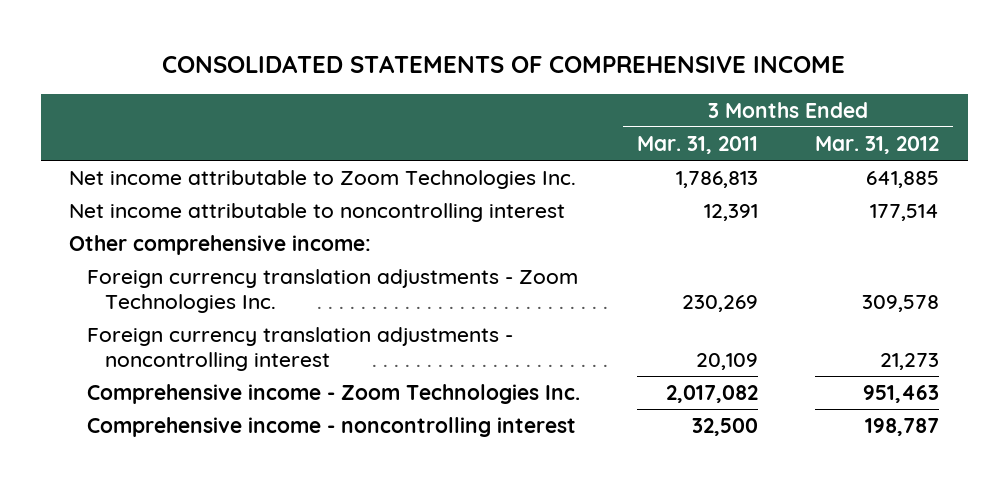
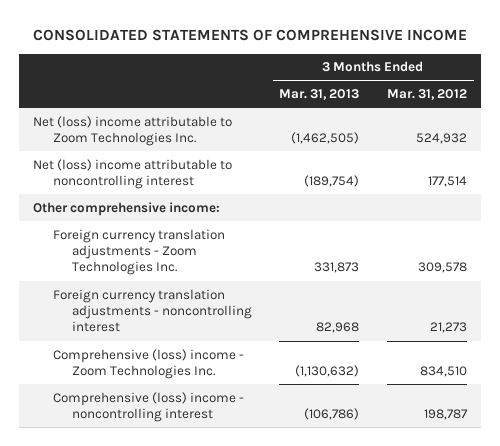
[637,135,759,154] Mar. 31, 2011 -> none
none -> [279,88,360,100] Mar. 31, 2013
[69,169,577,189] Net income attributable to Zoom Technologies Inc. -> [33,115,233,147] Net (loss) income attributable to Zoom Technologies Inc.
[866,170,940,188] 641,885 -> [415,133,467,145] 524,932
[69,202,566,222] Net income attributable to noncontrolling interest -> [33,158,233,190] Net (loss) income attributable to noncontrolling interest
[86,383,580,404] Comprehensive income - Zoom Technologies Inc. -> [52,348,244,380] Comprehensive (loss) income - Zoom Technologies Inc.
[863,384,940,403] 951,463 -> [419,366,467,378] 834,510
[86,416,576,437] Comprehensive income - noncontrolling interest -> [52,391,244,423] Comprehensive (loss) income - noncontrolling interest

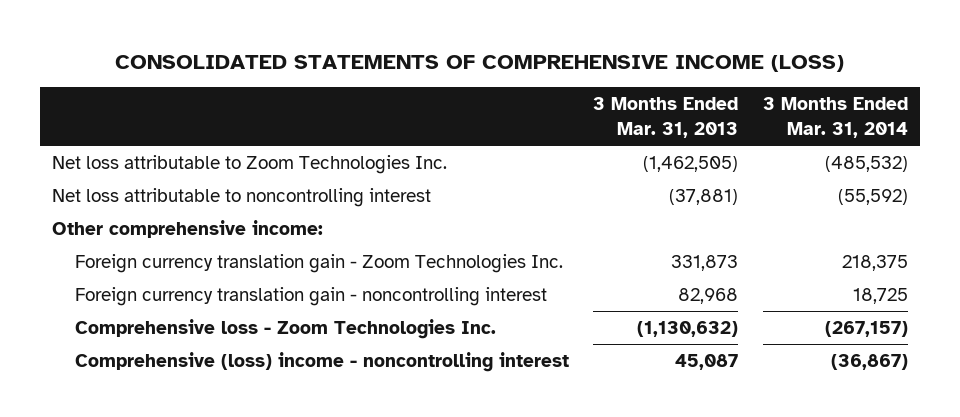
[33,29,468,42] CONSOLIDATED STATEMENTS OF COMPREHENSIVE INCOME -> [114,54,844,72] CONSOLIDATED STATEMENTS OF COMPREHENSIVE INCOME (LOSS)
[386,88,467,100] Mar. 31, 2012 -> none
none -> [762,97,908,138] 3 Months Ended Mar. 31, 2014
[33,115,233,147] Net (loss) income attributable to Zoom Technologies Inc. -> [52,155,448,175] Net loss attributable to Zoom Technologies Inc.
[33,158,233,190] Net (loss) income attributable to noncontrolling interest -> [52,188,432,208] Net loss attributable to noncontrolling interest
[304,175,360,188] (189,754) -> [669,189,739,206] (37,881)
[52,228,225,276] Foreign currency translation adjustments - Zoom Technologies Inc. -> [74,254,563,274] Foreign currency translation gain - Zoom Technologies Inc.
[52,288,252,333] Foreign currency translation adjustments - noncontrolling interest -> [74,287,547,307] Foreign currency translation gain - noncontrolling interest
[52,348,244,380] Comprehensive (loss) income - Zoom Technologies Inc. -> [74,319,496,340] Comprehensive loss - Zoom Technologies Inc.
[304,408,360,421] (106,786) -> [675,354,739,371] 45,087

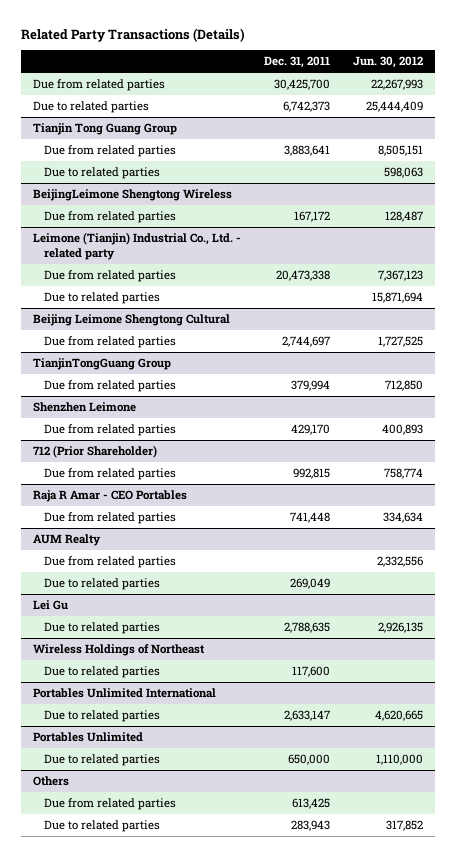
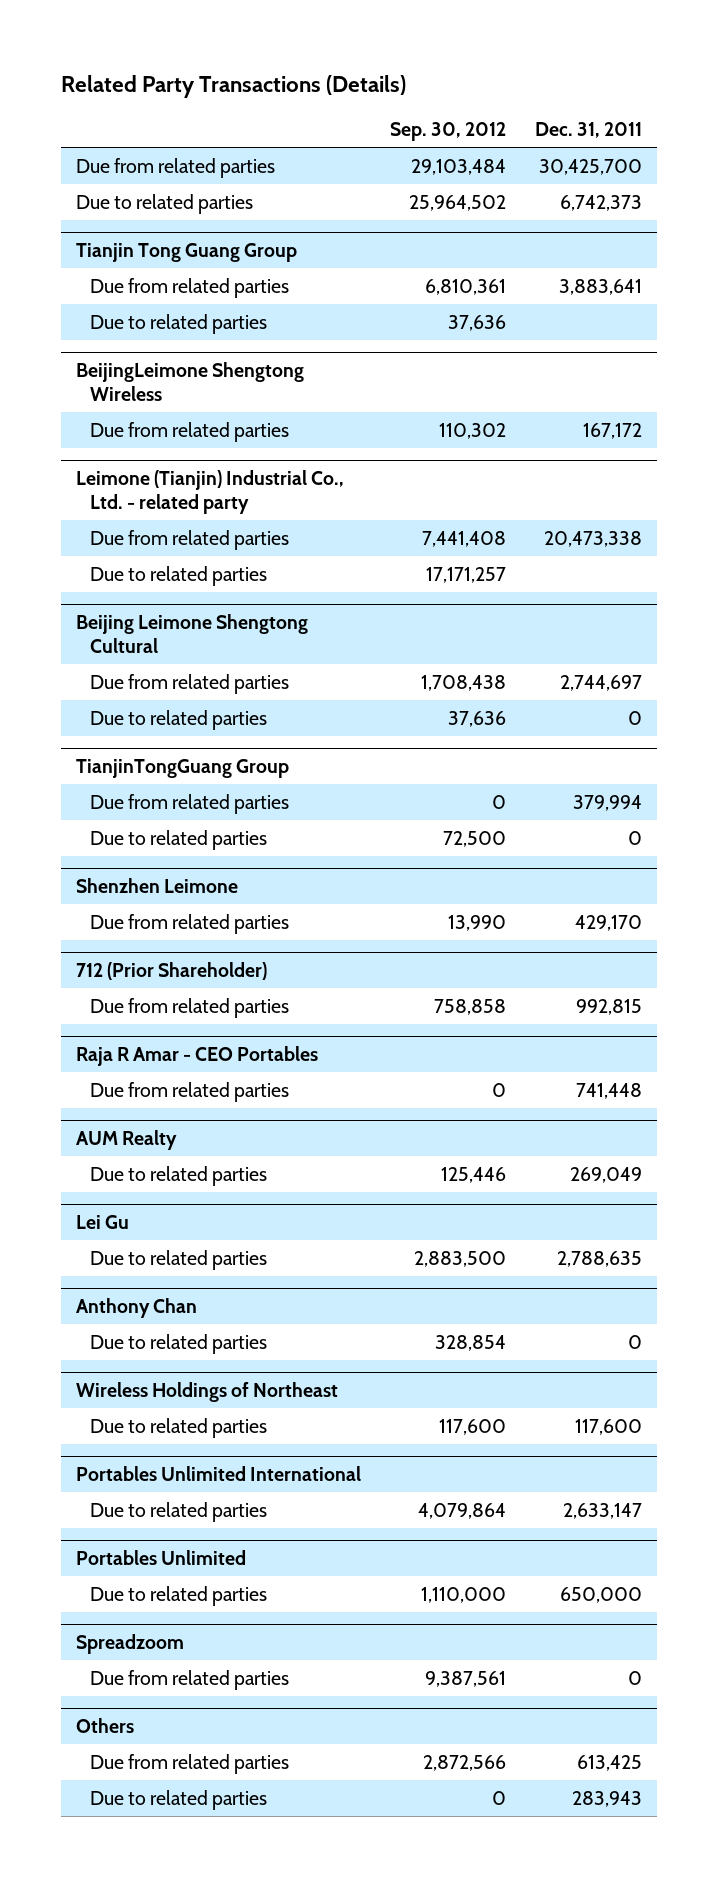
[353,56,424,69] Jun. 30, 2012 -> none
none -> [389,122,506,142] Sep. 30, 2012
none -> [90,709,268,730] Due to related parties
none -> [90,829,268,850] Due to related parties
[43,556,176,569] Due from related parties -> none
none -> [75,1297,197,1318] Anthony Chan
none -> [90,1333,268,1354] Due to related parties
none -> [75,1633,184,1654] Spreadzoom
none -> [90,1669,290,1690] Due from related parties

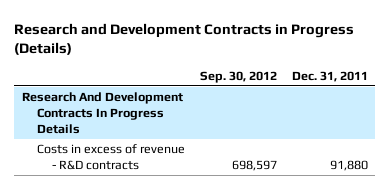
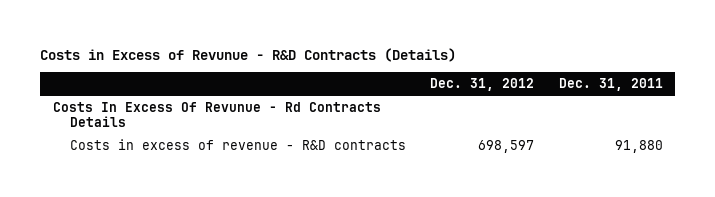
[14,22,355,56] Research and Development Contracts in Progress (Details) -> [40,47,457,62] Costs in Excess of Revunue - R&D Contracts (Details)
[199,71,277,84] Sep. 30, 2012 -> none
none -> [430,77,535,91] Dec. 31, 2012
[21,92,183,135] Research And Development Contracts In Progress Details -> [52,102,381,128] Costs In Excess Of Revunue - Rd Contracts Details

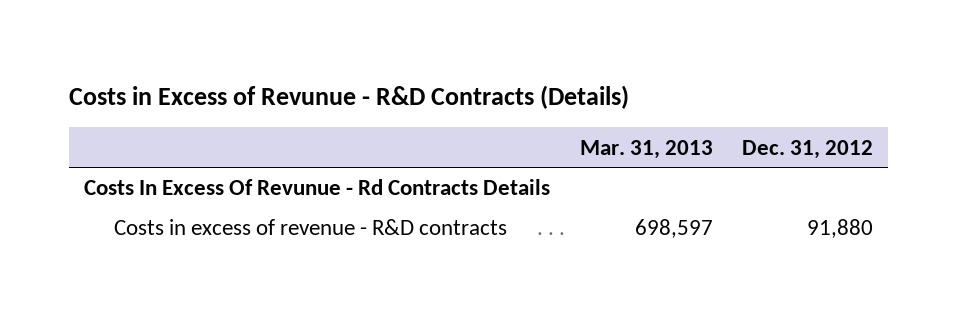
[558,77,663,91] Dec. 31, 2011 -> none
none -> [579,139,713,159] Mar. 31, 2013
[478,140,535,154] 698,597 -> [807,219,874,239] 91,880

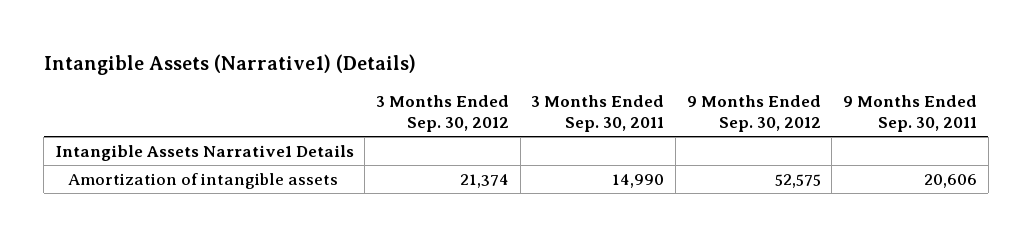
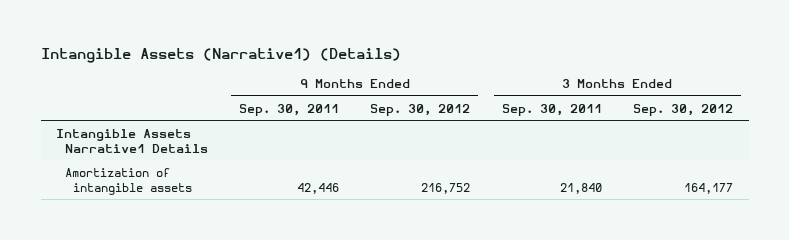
[460,174,510,189] 21,374 -> [683,182,733,194] 164,177
[612,174,665,189] 14,990 -> [559,182,602,194] 21,840
[774,174,821,189] 52,575 -> [421,182,471,194] 216,752
[923,174,977,189] 20,606 -> [297,182,340,194] 42,446

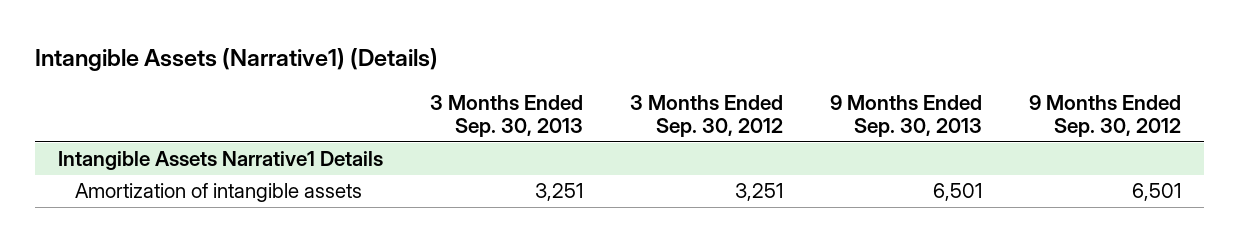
[239,103,340,116] Sep. 30, 2011 -> none
[501,103,602,116] Sep. 30, 2011 -> none
none -> [429,94,583,138] 3 Months Ended Sep. 30, 2013
none -> [829,94,982,138] 9 Months Ended Sep. 30, 2013
[421,182,471,194] 216,752 -> [1131,183,1181,202] 6,501
[683,182,733,194] 164,177 -> [734,183,783,202] 3,251

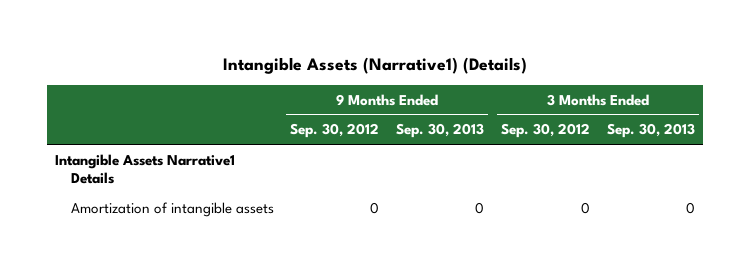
[534,183,583,202] 3,251 -> [685,201,695,214] 0
[734,183,783,202] 3,251 -> [580,201,590,214] 0
[932,183,982,202] 6,501 -> [475,201,485,214] 0
[1131,183,1181,202] 6,501 -> [370,201,380,214] 0

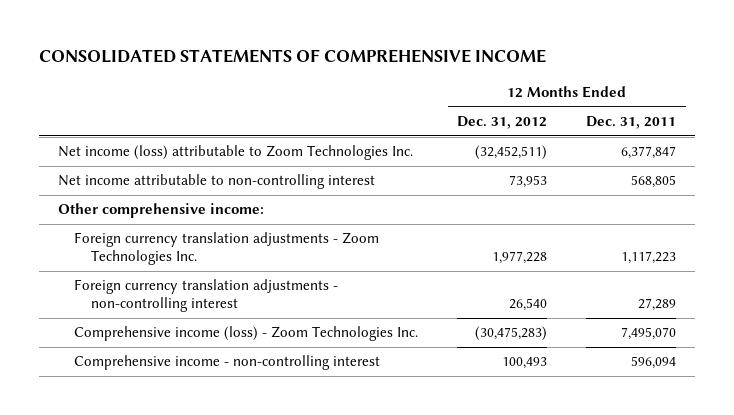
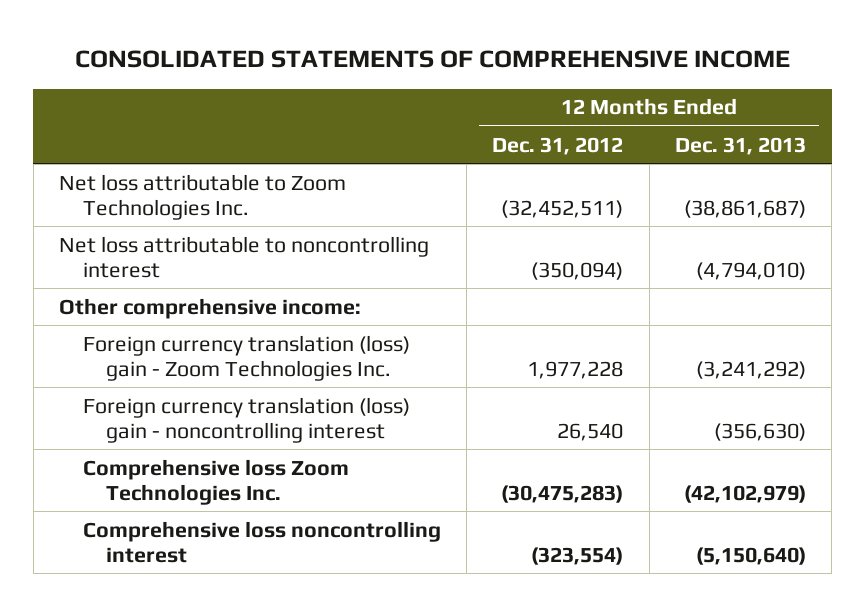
[586,115,677,129] Dec. 31, 2011 -> none
none -> [675,136,807,155] Dec. 31, 2013
[58,174,376,190] Net income attributable to non-controlling interest -> none
[58,145,414,161] Net income (loss) attributable to Zoom Technologies Inc. -> [59,173,347,220] Net loss attributable to Zoom Technologies Inc.
none -> [59,235,430,278] Net loss attributable to noncontrolling interest
[74,232,380,266] Foreign currency translation adjustments - Zoom Technologies Inc. -> [82,334,410,381] Foreign currency translation (loss) gain - Zoom Technologies Inc.
[74,279,339,313] Foreign currency translation adjustments - non-controlling interest -> [82,396,410,443] Foreign currency translation (loss) gain - noncontrolling interest
[74,326,419,342] Comprehensive income (loss) - Zoom Technologies Inc. -> [82,458,349,505] Comprehensive loss Zoom Technologies Inc.
[74,355,381,371] Comprehensive income - non-controlling interest -> [82,520,441,563] Comprehensive loss noncontrolling interest
[502,357,548,370] 100,493 -> [531,546,624,565] (323,554)

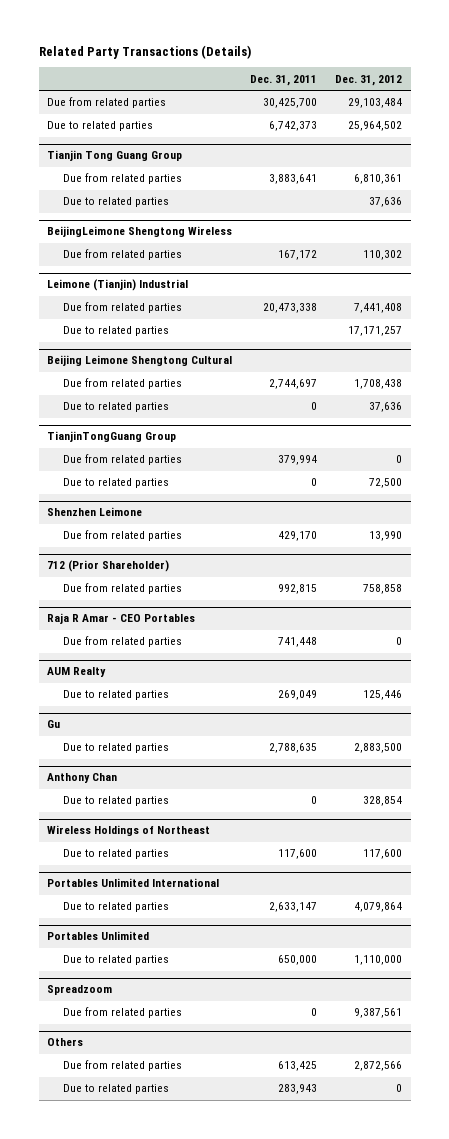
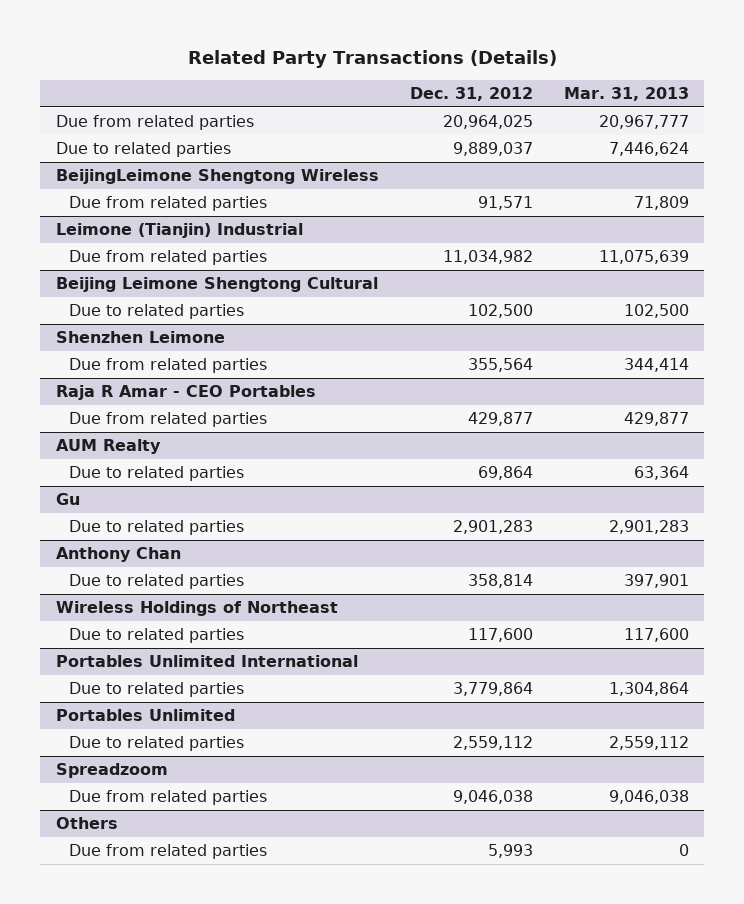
[250,74,318,86] Dec. 31, 2011 -> none
none -> [563,87,689,102] Mar. 31, 2013
[47,150,183,162] Tianjin Tong Guang Group -> none
[62,173,182,185] Due from related parties -> none
[62,197,169,208] Due to related parties -> none
[347,98,402,109] 29,103,484 -> [442,115,533,130] 20,964,025
[347,121,402,132] 25,964,502 -> [452,142,533,157] 9,889,037
[362,250,402,261] 110,302 -> [477,196,533,211] 91,571
[62,326,169,337] Due to related parties -> none
[353,303,402,314] 7,441,408 -> [442,250,533,265] 11,034,982
[62,378,182,390] Due from related parties -> none
[47,431,177,443] TianjinTongGuang Group -> none
[62,454,182,466] Due from related parties -> none
[62,478,169,489] Due to related parties -> none
[368,402,402,413] 37,636 -> [467,304,533,319] 102,500
[47,560,170,573] 712 (Prior Shareholder) -> none
[62,583,182,595] Due from related parties -> none
[368,531,402,542] 13,990 -> [467,358,533,373] 355,564
[395,637,402,646] 0 -> [467,412,533,427] 429,877
[362,690,402,701] 125,446 -> [477,466,533,481] 69,864
[353,743,402,754] 2,883,500 -> [452,520,533,535] 2,901,283
[362,796,402,807] 328,854 -> [467,574,533,589] 358,814
[353,902,402,913] 4,079,864 -> [452,682,533,697] 3,779,864
[353,955,402,966] 1,110,000 -> [452,736,533,751] 2,559,112
[353,1008,402,1019] 9,387,561 -> [452,790,533,805] 9,046,038
[62,1084,169,1095] Due to related parties -> none
[353,1061,402,1072] 2,872,566 -> [487,844,533,859] 5,993

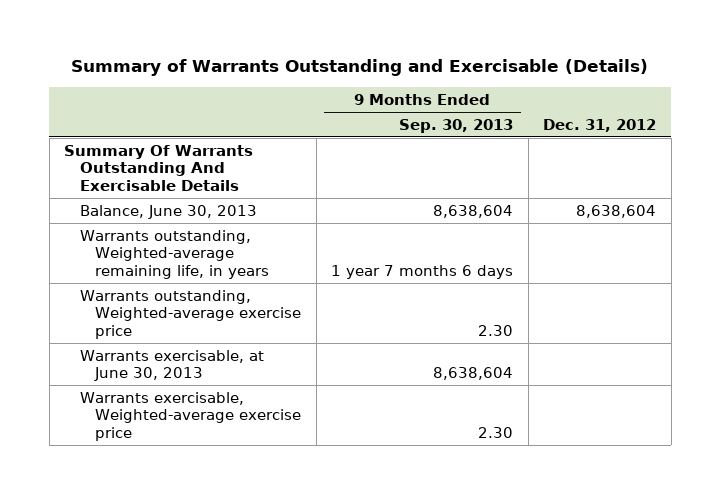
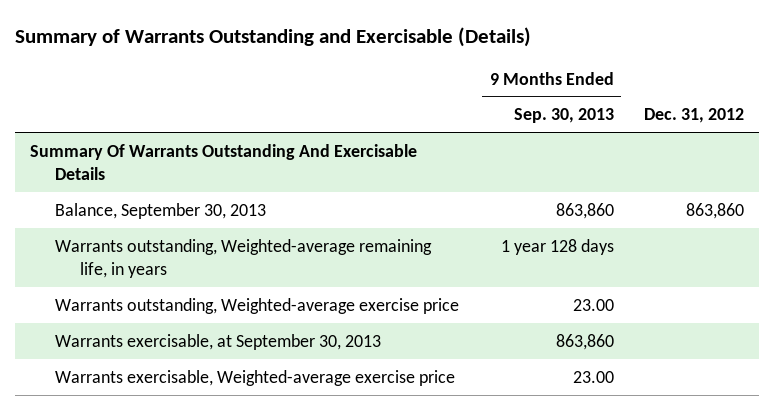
[79,204,257,219] Balance, June 30, 2013 -> [55,202,267,219] Balance, September 30, 2013
[433,204,514,218] 8,638,604 -> [555,202,614,219] 863,860
[576,204,657,218] 8,638,604 -> [686,202,745,219] 863,860
[331,264,514,279] 1 year 7 months 6 days -> [500,238,614,255] 1 year 128 days
[478,324,514,336] 2.30 -> [572,298,614,311] 23.00
[79,349,264,382] Warrants exercisable, at June 30, 2013 -> [55,333,382,350] Warrants exercisable, at September 30, 2013
[433,367,514,381] 8,638,604 -> [555,333,614,350] 863,860
[478,426,514,438] 2.30 -> [572,370,614,383] 23.00

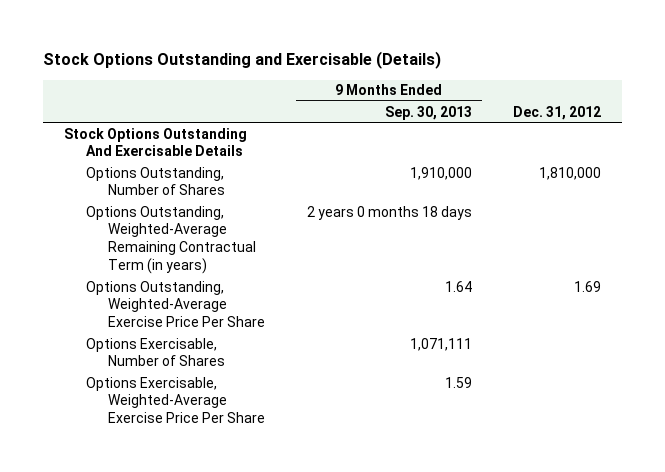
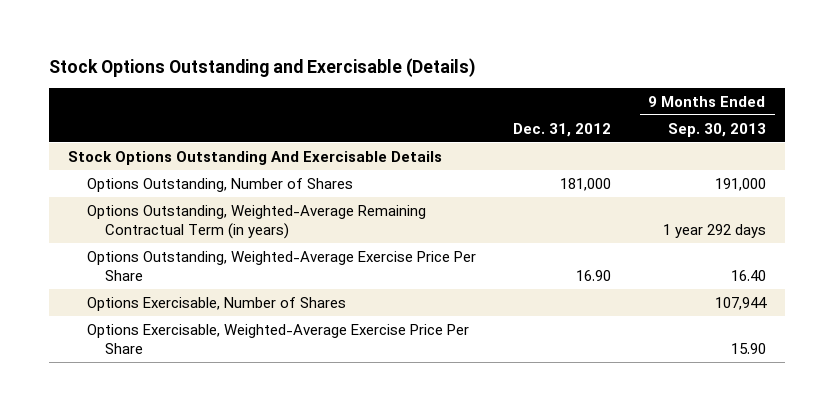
[409,166,472,180] 1,910,000 -> [714,177,766,191] 191,000
[539,166,602,180] 1,810,000 -> [560,177,612,191] 181,000
[306,205,472,220] 2 years 0 months 18 days -> [662,223,766,238] 1 year 292 days
[444,280,472,292] 1.64 -> [730,269,766,281] 16.40
[574,280,602,292] 1.69 -> [576,269,612,281] 16.90
[409,337,472,351] 1,071,111 -> [714,296,767,310] 107,944
[444,376,472,388] 1.59 -> [730,342,766,354] 15.90

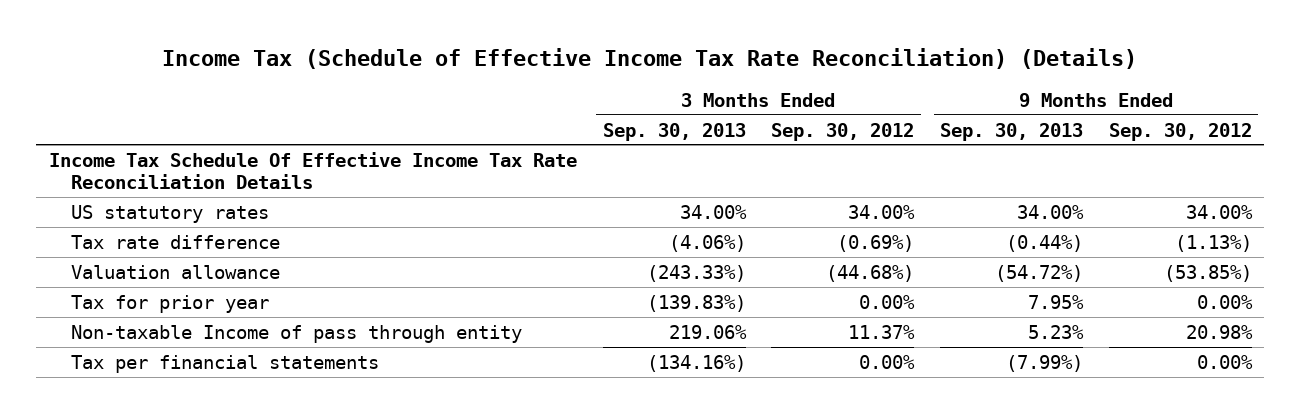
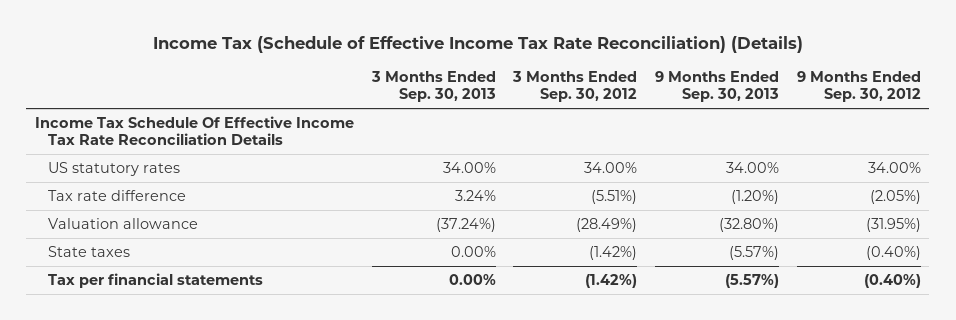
[70,294,269,313] Tax for prior year -> none
[70,324,522,343] Non-taxable Income of pass through entity -> none
[668,234,746,252] (4.06%) -> [454,190,496,202] 3.24%
[837,234,915,252] (0.69%) -> [591,190,638,205] (5.51%)
[1005,234,1083,252] (0.44%) -> [731,190,780,205] (1.20%)
[1174,234,1252,252] (1.13%) -> [869,190,921,205] (2.05%)
[646,264,746,282] (243.33%) -> [435,218,496,233] (37.24%)
[826,264,915,282] (44.68%) -> [576,218,638,233] (28.49%)
[994,264,1083,282] (54.72%) -> [719,218,780,233] (32.80%)
[1163,264,1252,282] (53.85%) -> [865,218,921,233] (31.95%)
none -> [48,246,131,258] State taxes
[646,354,746,372] (134.16%) -> [448,274,496,286] 0.00%
[859,354,916,369] 0.00% -> [585,274,638,289] (1.42%)
[1005,354,1083,372] (7.99%) -> [725,274,780,289] (5.57%)
[1196,354,1253,369] 0.00% -> [863,274,921,289] (0.40%)

